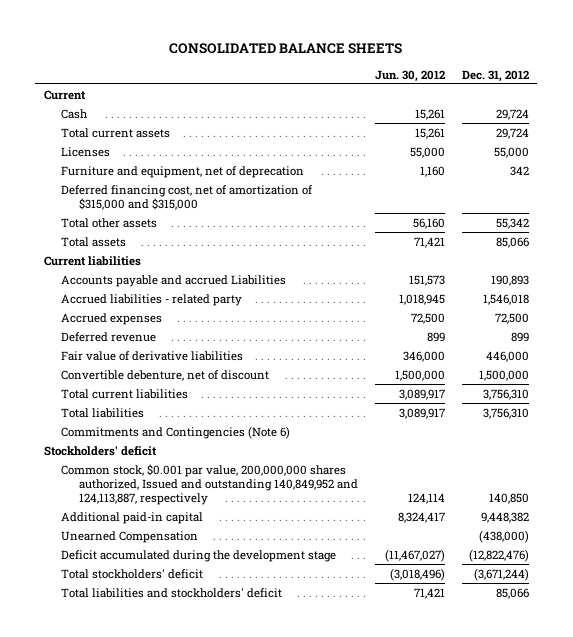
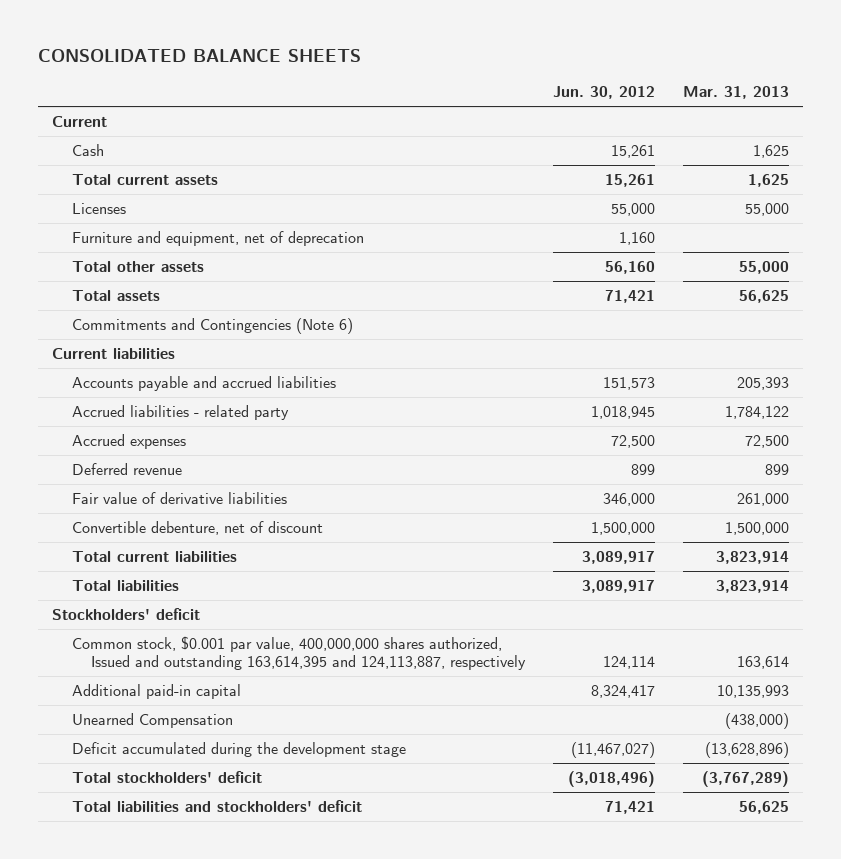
[461,69,529,82] Dec. 31, 2012 -> none
none -> [682,86,789,100] Mar. 31, 2013
[61,184,314,210] Deferred financing cost, net of amortization of $315,000 and $315,000 -> none
[61,425,291,439] Commitments and Contingencies (Note 6) -> [71,317,353,334] Commitments and Contingencies (Note 6)
[61,274,287,287] Accounts payable and accrued Liabilities -> [71,375,336,391] Accounts payable and accrued liabilities
[61,463,358,505] Common stock, $0.001 par value, 200,000,000 shares authorized, Issued and outstanding 140,849,952 and 124,113,887, respectively -> [71,635,527,670] Common stock, $0.001 par value, 400,000,000 shares authorized, Issued and outstanding 163,614,395 and 124,113,887, respectively

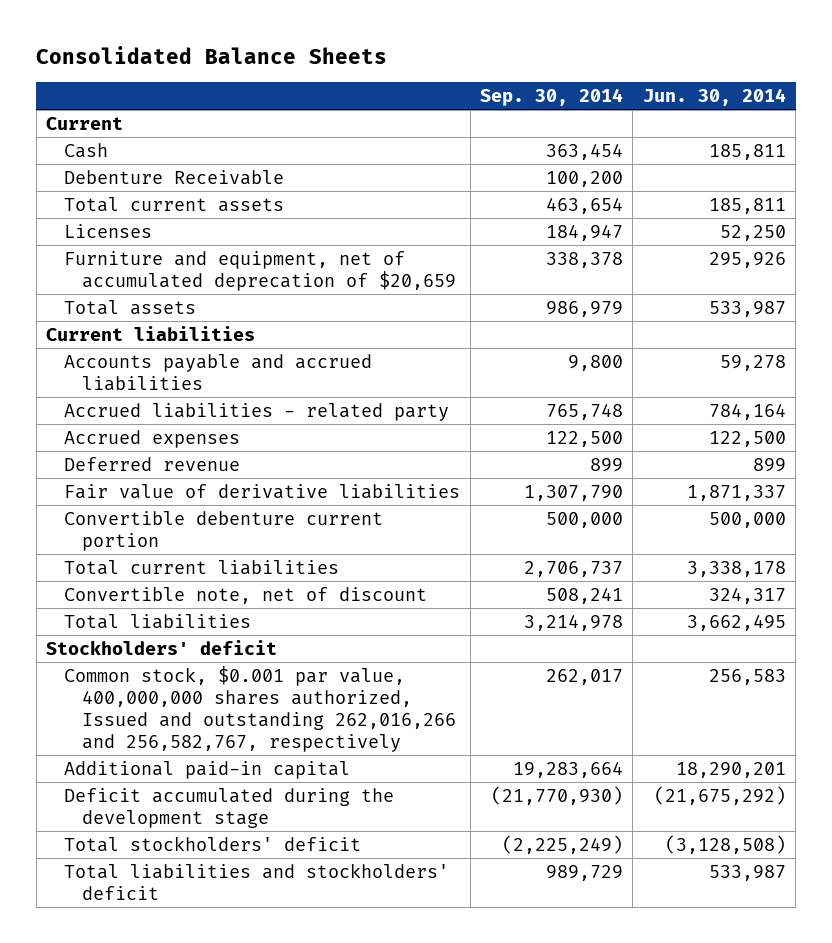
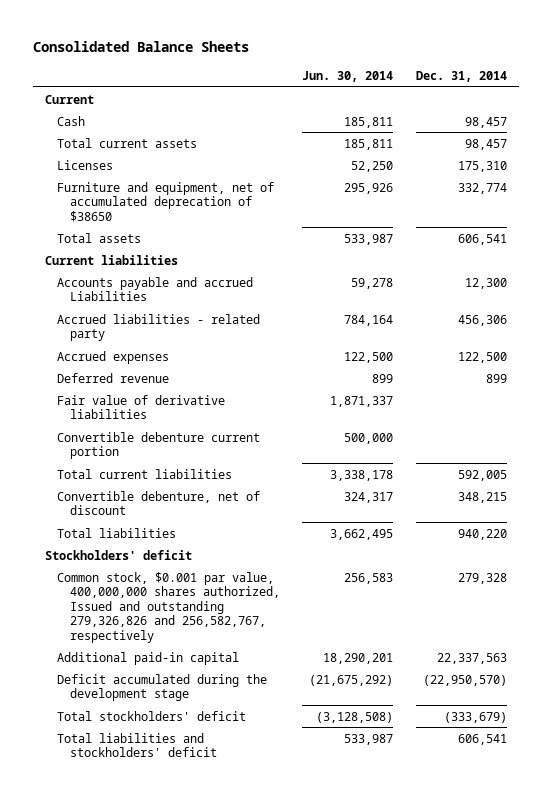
[480,87,624,106] Sep. 30, 2014 -> none
none -> [416,71,508,83] Dec. 31, 2014
[64,169,285,185] Debenture Receivable -> none
[64,250,457,291] Furniture and equipment, net of accumulated deprecation of $20,659 -> [57,181,275,222] Furniture and equipment, net of accumulated deprecation of $38650
[64,353,373,391] Accounts payable and accrued liabilities -> [57,276,254,302] Accounts payable and accrued Liabilities
[64,586,428,604] Convertible note, net of discount -> [57,490,261,516] Convertible debenture, net of discount
[64,665,457,752] Common stock, $0.001 par value, 400,000,000 shares authorized, Issued and outstanding 262,016,266 and 256,582,767, respectively -> [57,571,280,643] Common stock, $0.001 par value, 400,000,000 shares authorized, Issued and outstanding 279,326,826 and 256,582,767, respectively

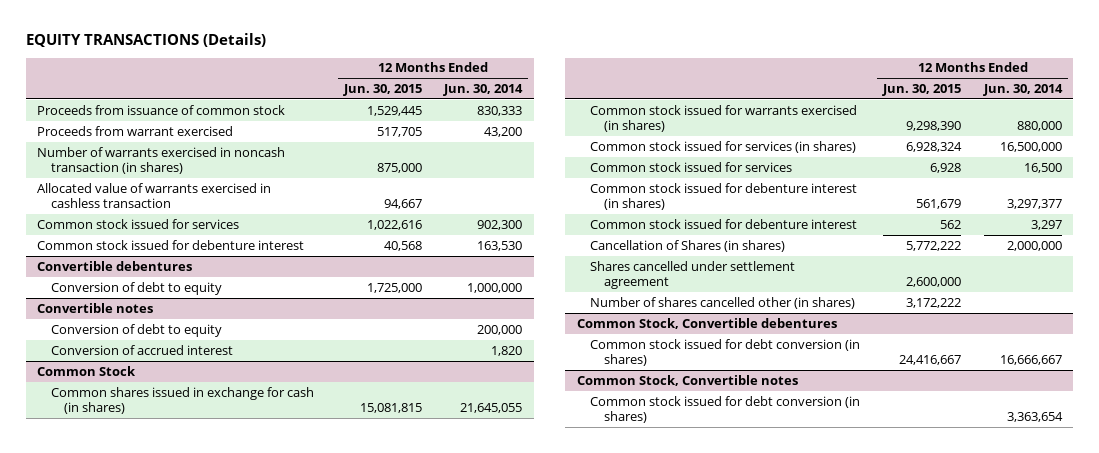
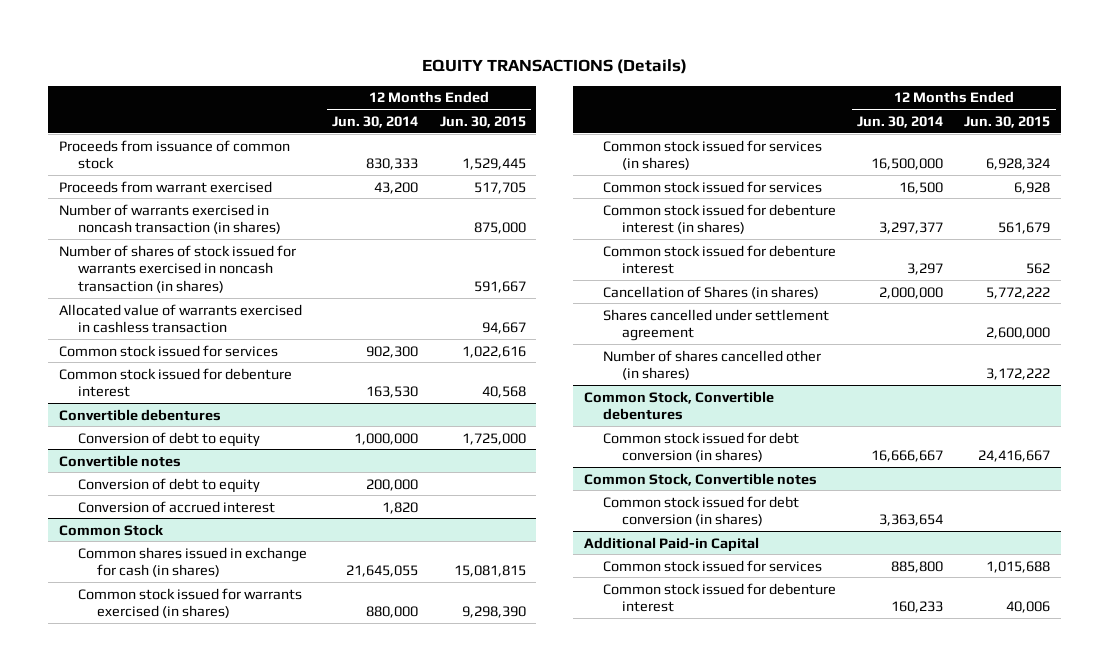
none -> [58,244,296,294] Number of shares of stock issued for warrants exercised in noncash transaction (in shares)
none -> [583,536,759,552] Additional Paid-in Capital
none -> [602,559,822,572] Common stock issued for services
none -> [602,582,836,613] Common stock issued for debenture interest

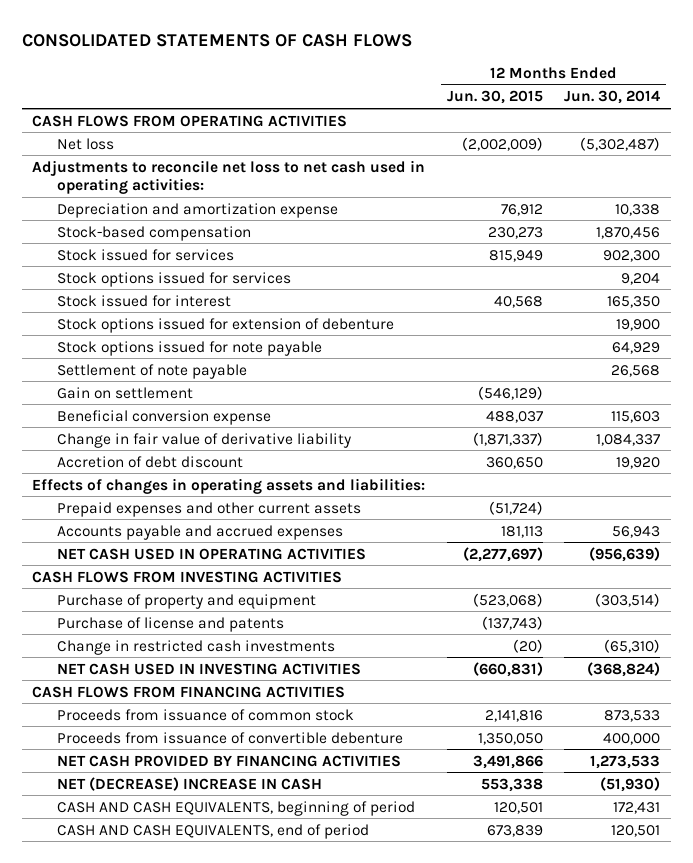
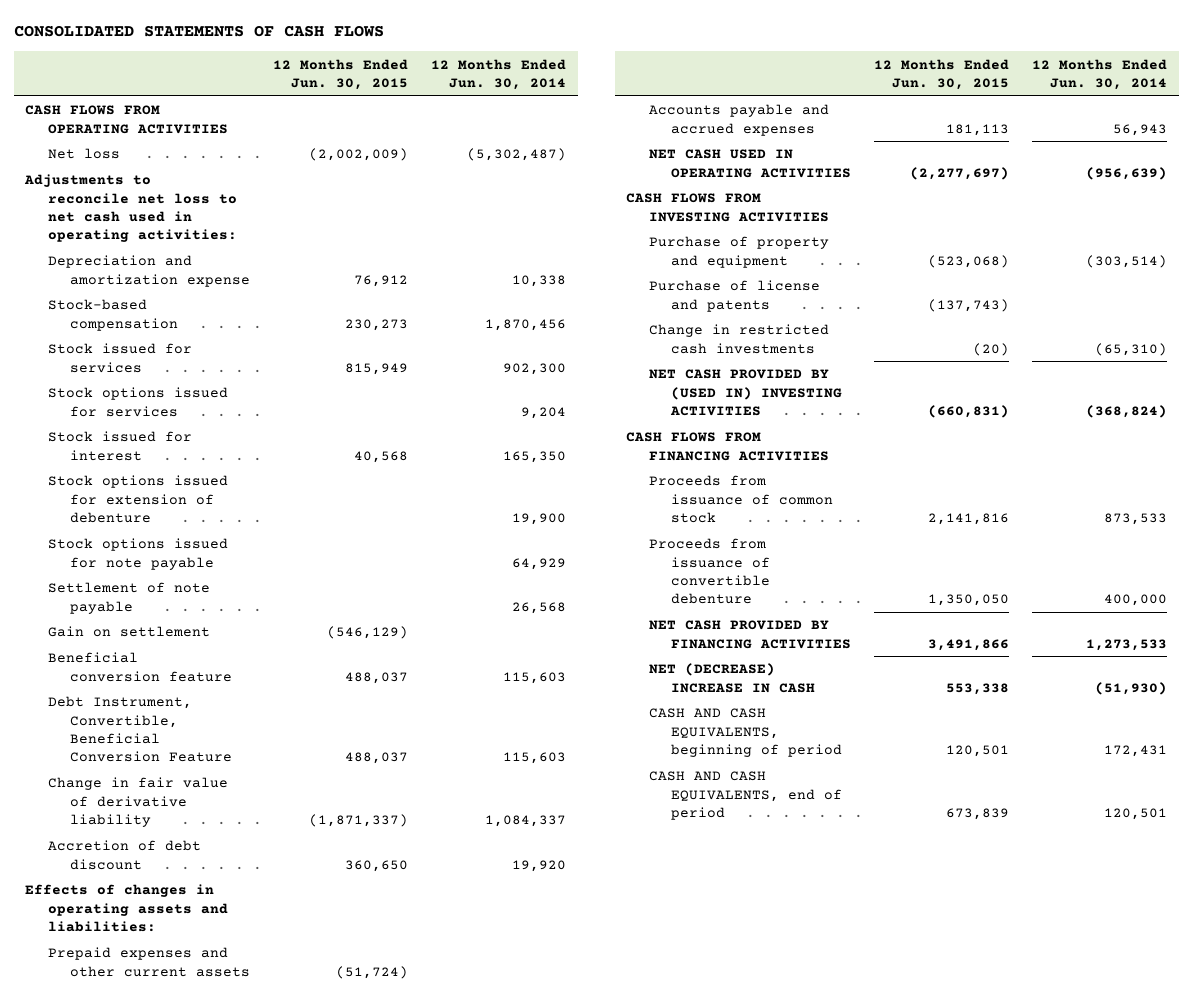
[57,409,272,425] Beneficial conversion expense -> [47,652,233,682] Beneficial conversion feature
none -> [47,696,233,762] Debt Instrument, Convertible, Beneficial Conversion Feature
[57,662,362,675] NET CASH USED IN INVESTING ACTIVITIES -> [648,369,843,416] NET CASH PROVIDED BY (USED IN) INVESTING ACTIVITIES

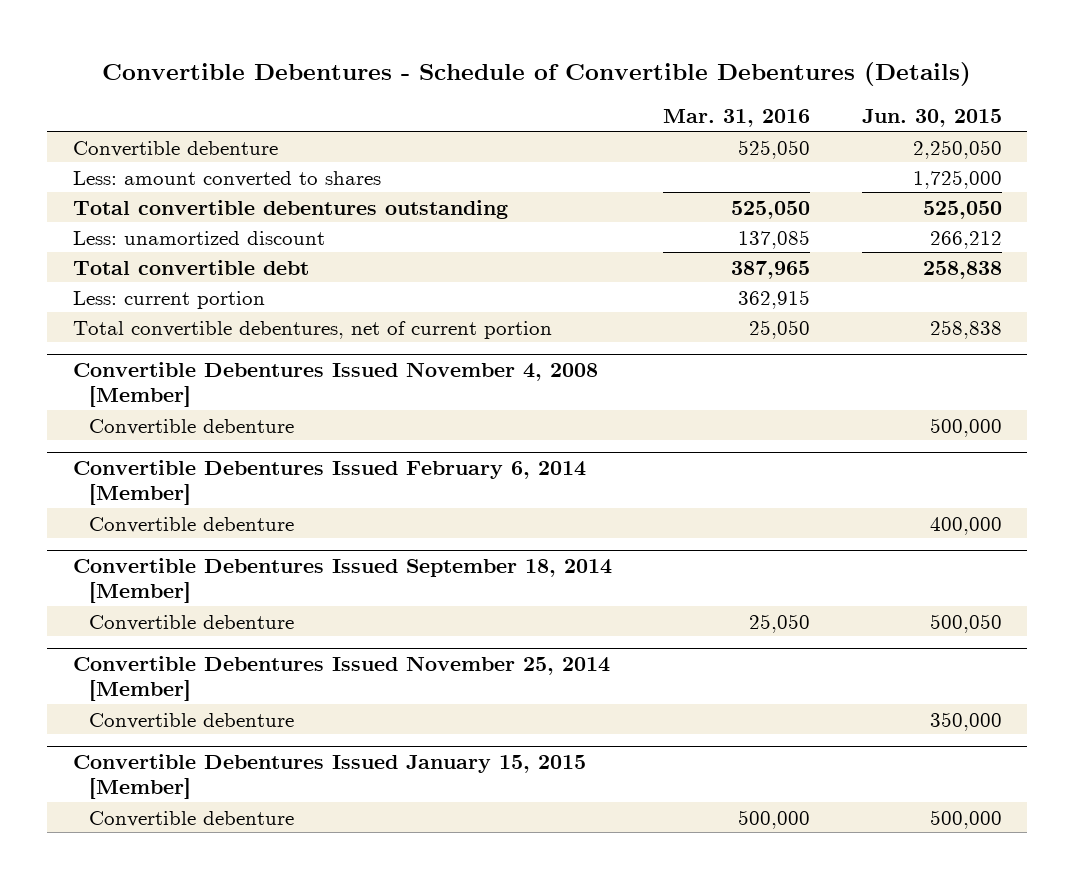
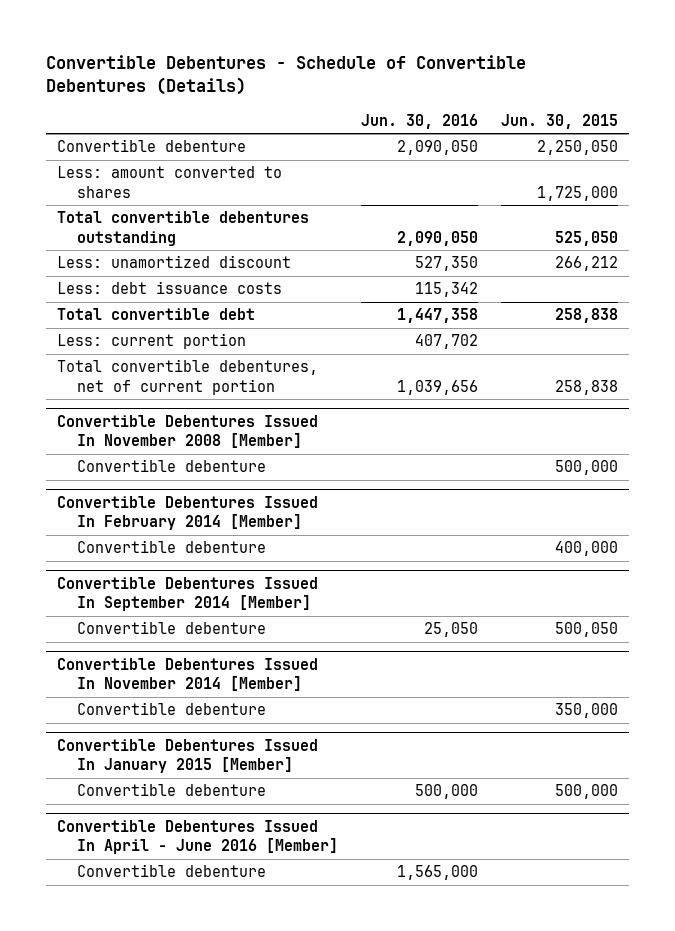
[663,109,811,128] Mar. 31, 2016 -> none
none -> [360,113,478,129] Jun. 30, 2016
none -> [57,281,283,295] Less: debt issuance costs
[72,361,598,407] Convertible Debentures Issued November 4, 2008 [Member] -> [57,415,319,449] Convertible Debentures Issued In November 2008 [Member]
[72,459,586,505] Convertible Debentures Issued February 6, 2014 [Member] -> [57,496,319,531] Convertible Debentures Issued In February 2014 [Member]
[72,557,612,603] Convertible Debentures Issued September 18, 2014 [Member] -> [57,577,319,612] Convertible Debentures Issued In September 2014 [Member]
[72,655,610,701] Convertible Debentures Issued November 25, 2014 [Member] -> [57,658,319,692] Convertible Debentures Issued In November 2014 [Member]
[72,753,586,799] Convertible Debentures Issued January 15, 2015 [Member] -> [57,739,319,774] Convertible Debentures Issued In January 2015 [Member]
none -> [57,820,338,855] Convertible Debentures Issued In April - June 2016 [Member]
none -> [76,864,266,878] Convertible debenture

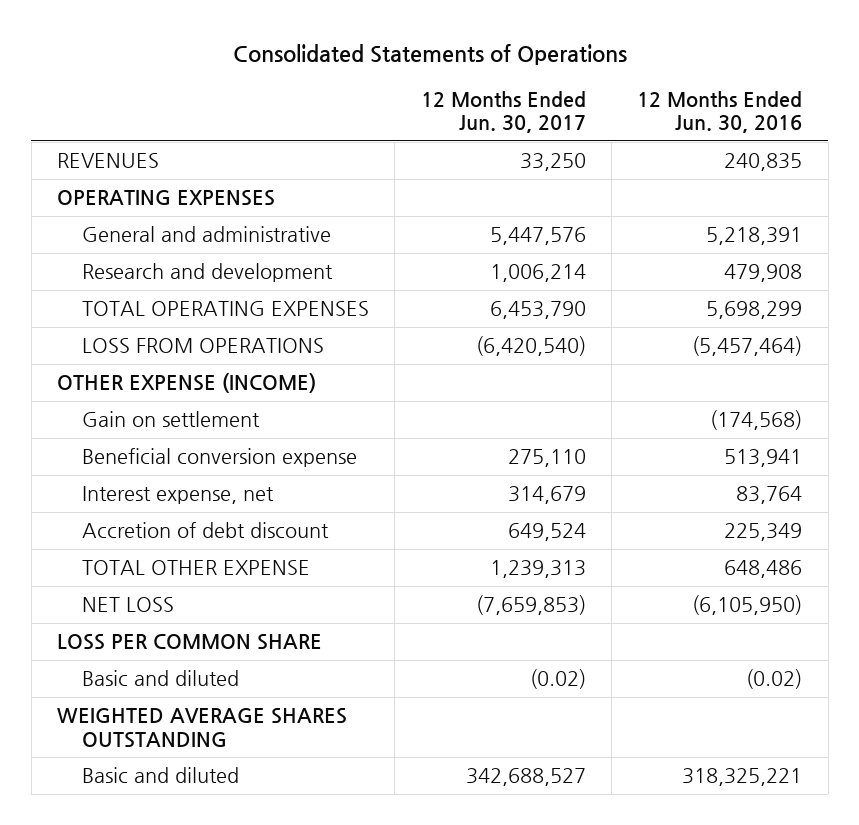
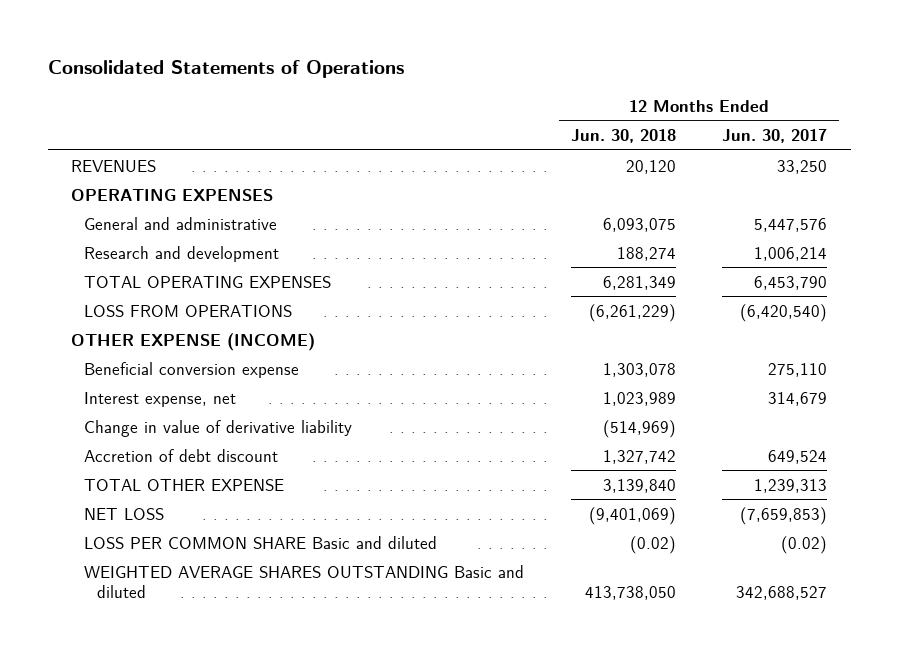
[637,90,803,134] 12 Months Ended Jun. 30, 2016 -> none
none -> [570,129,676,144] Jun. 30, 2018
[81,411,260,428] Gain on settlement -> none
none -> [84,419,353,437] Change in value of derivative liability
[56,634,322,651] LOSS PER COMMON SHARE -> none
[56,708,347,748] WEIGHTED AVERAGE SHARES OUTSTANDING -> none
[81,670,239,687] Basic and diluted -> [84,535,438,549] LOSS PER COMMON SHARE Basic and diluted
[81,767,239,784] Basic and diluted -> [84,564,525,599] WEIGHTED AVERAGE SHARES OUTSTANDING Basic and diluted

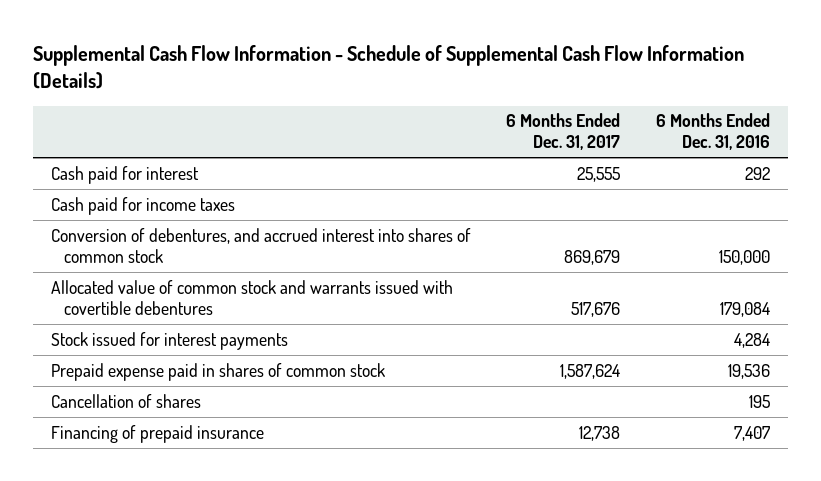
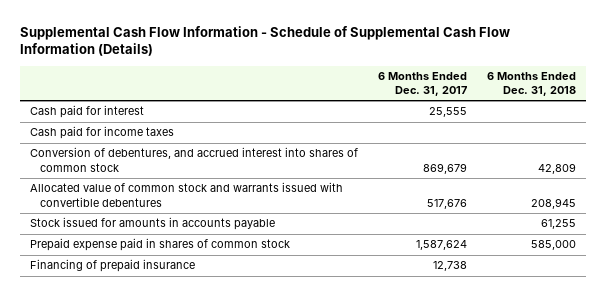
[655,113,770,151] 6 Months Ended Dec. 31, 2016 -> none
none -> [486,72,576,97] 6 Months Ended Dec. 31, 2018
[51,331,289,350] Stock issued for interest payments -> none
[51,279,454,315] Allocated value of common stock and warrants issued with covertible debentures -> [29,182,343,207] Allocated value of common stock and warrants issued with convertible debentures
none -> [29,217,275,231] Stock issued for amounts in accounts payable
[51,393,202,408] Cancellation of shares -> none

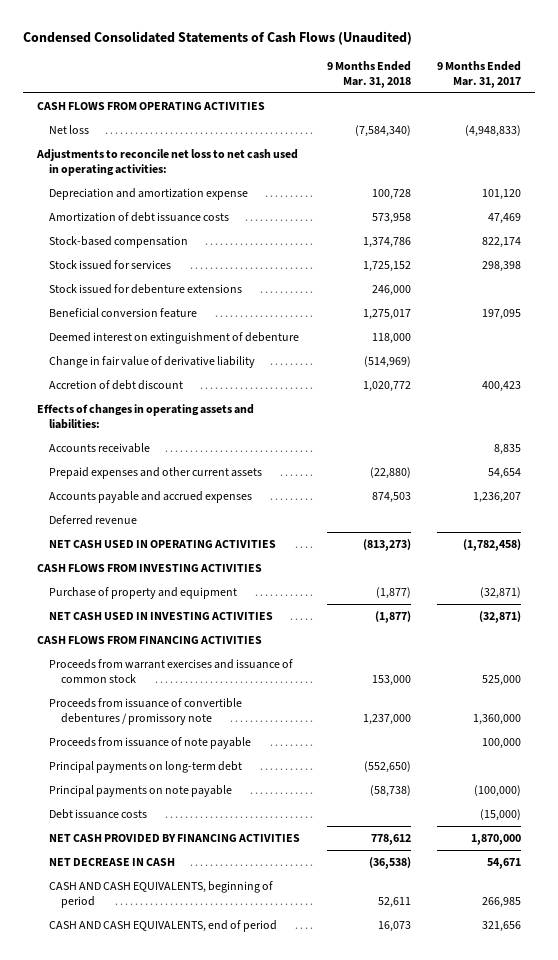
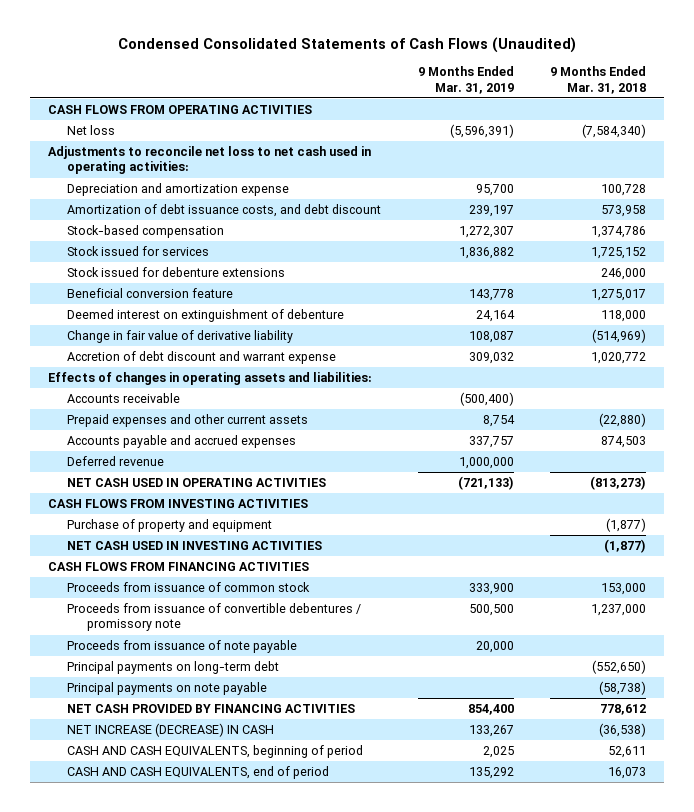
[437,61,522,89] 9 Months Ended Mar. 31, 2017 -> none
none -> [417,66,514,94] 9 Months Ended Mar. 31, 2019
[49,211,230,222] Amortization of debt issuance costs -> [67,204,382,218] Amortization of debt issuance costs, and debt discount
[49,379,184,390] Accretion of debt discount -> [67,351,337,365] Accretion of debt discount and warrant expense
[49,658,294,683] Proceeds from warrant exercises and issuance of common stock -> [67,582,311,593] Proceeds from issuance of common stock
[49,808,148,819] Debt issuance costs -> none
[49,857,176,866] NET DECREASE IN CASH -> [67,723,275,738] NET INCREASE (DECREASE) IN CASH

